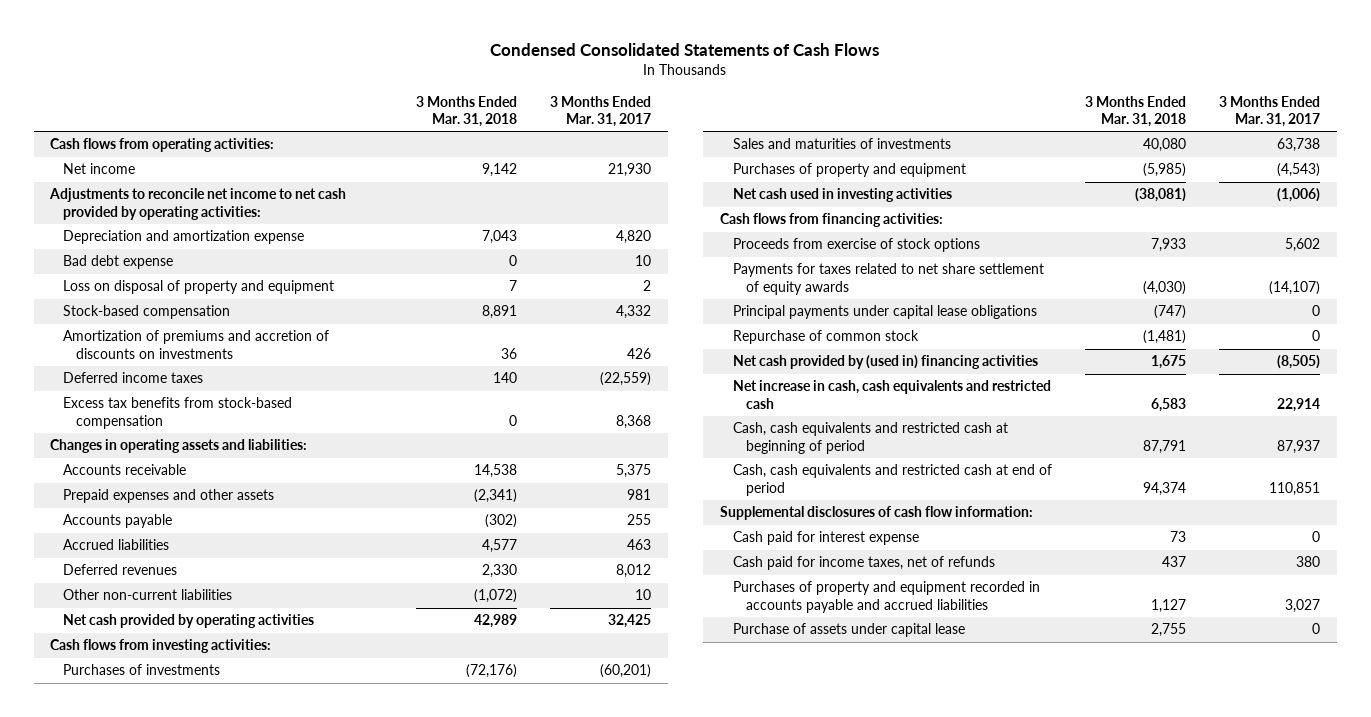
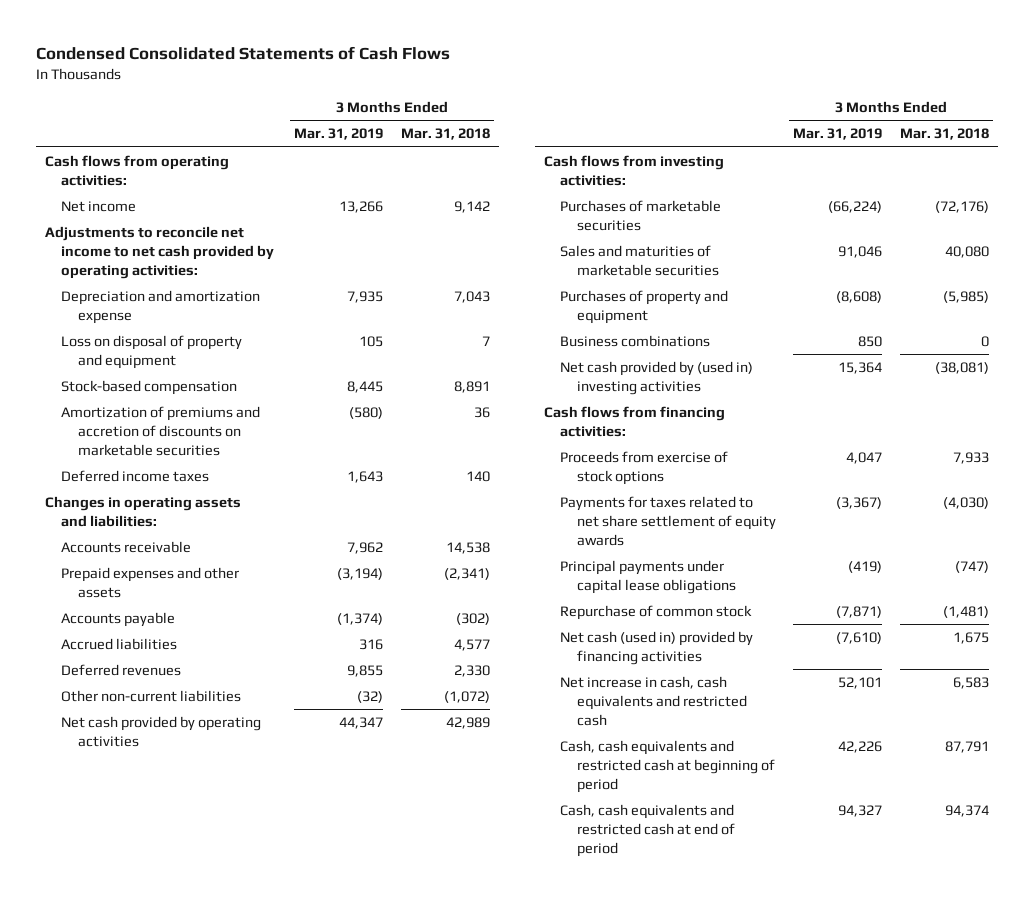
[549,95,651,127] 3 Months Ended Mar. 31, 2017 -> none
none -> [294,128,384,141] Mar. 31, 2019
[63,255,174,270] Bad debt expense -> none
[63,330,330,359] Amortization of premiums and accretion of discounts on investments -> [61,405,261,456] Amortization of premiums and accretion of discounts on marketable securities
[63,397,293,429] Excess tax benefits from stock-based compensation -> none
[63,664,221,676] Purchases of investments -> [560,199,722,231] Purchases of marketable securities
[732,138,951,150] Sales and maturities of investments -> [560,244,719,276] Sales and maturities of marketable securities
none -> [560,334,711,347] Business combinations
[732,188,952,203] Net cash used in investing activities -> [560,360,754,395] Net cash provided by (used in) investing activities
[732,355,1038,370] Net cash provided by (used in) financing activities -> [560,630,754,665] Net cash (used in) provided by financing activities
[719,506,1033,521] Supplemental disclosures of cash flow information: -> none
[732,531,919,546] Cash paid for interest expense -> none
[732,556,995,571] Cash paid for income taxes, net of refunds -> none
[732,581,1040,613] Purchases of property and equipment recorded in accounts payable and accrued liabilities -> none
[732,623,965,638] Purchase of assets under capital lease -> none

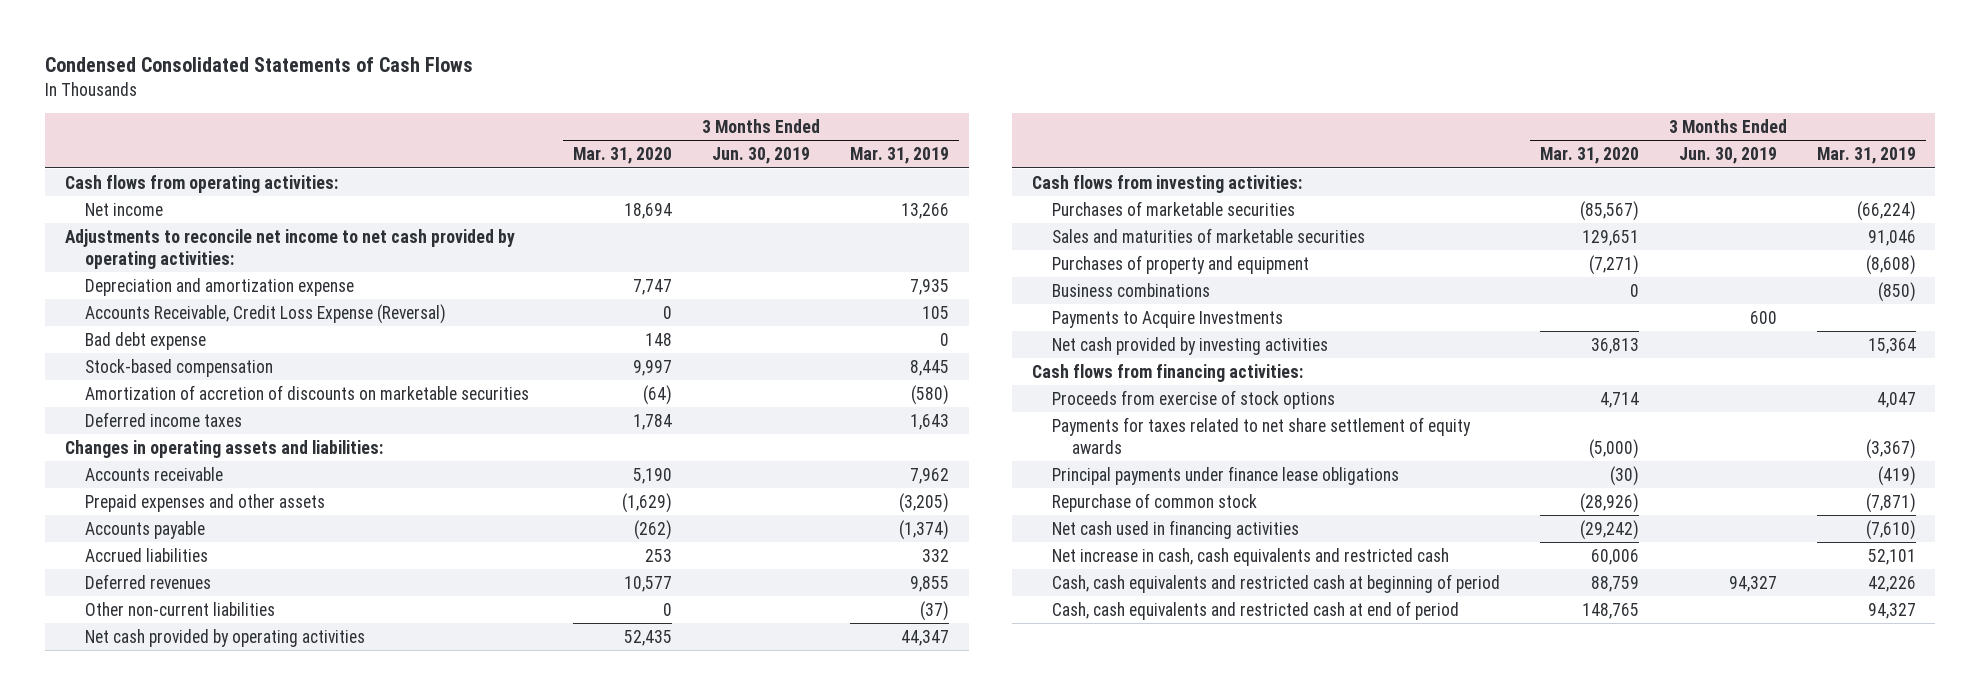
[400,128,490,141] Mar. 31, 2018 -> none
none -> [573,147,673,165] Mar. 31, 2020
none -> [711,147,810,165] Jun. 30, 2019
[61,334,243,369] Loss on disposal of property and equipment -> none
none -> [85,303,447,324] Accounts Receivable, Credit Loss Expense (Reversal)
none -> [85,331,207,350] Bad debt expense
[61,405,261,456] Amortization of premiums and accretion of discounts on marketable securities -> [85,384,530,400] Amortization of accretion of discounts on marketable securities
[337,567,384,580] (3,194) -> [898,492,949,513] (3,205)
[359,638,384,650] 316 -> [921,548,949,562] 332
[357,690,384,703] (32) -> [919,600,949,621] (37)
[858,335,883,347] 850 -> [1877,281,1916,302] (850)
none -> [1052,310,1284,328] Payments to Acquire Investments
[560,360,754,395] Net cash provided by (used in) investing activities -> [1052,336,1329,355] Net cash provided by investing activities
[560,559,736,594] Principal payments under capital lease obligations -> [1052,465,1400,485] Principal payments under finance lease obligations
[560,630,754,665] Net cash (used in) provided by financing activities -> [1052,519,1300,539] Net cash used in financing activities

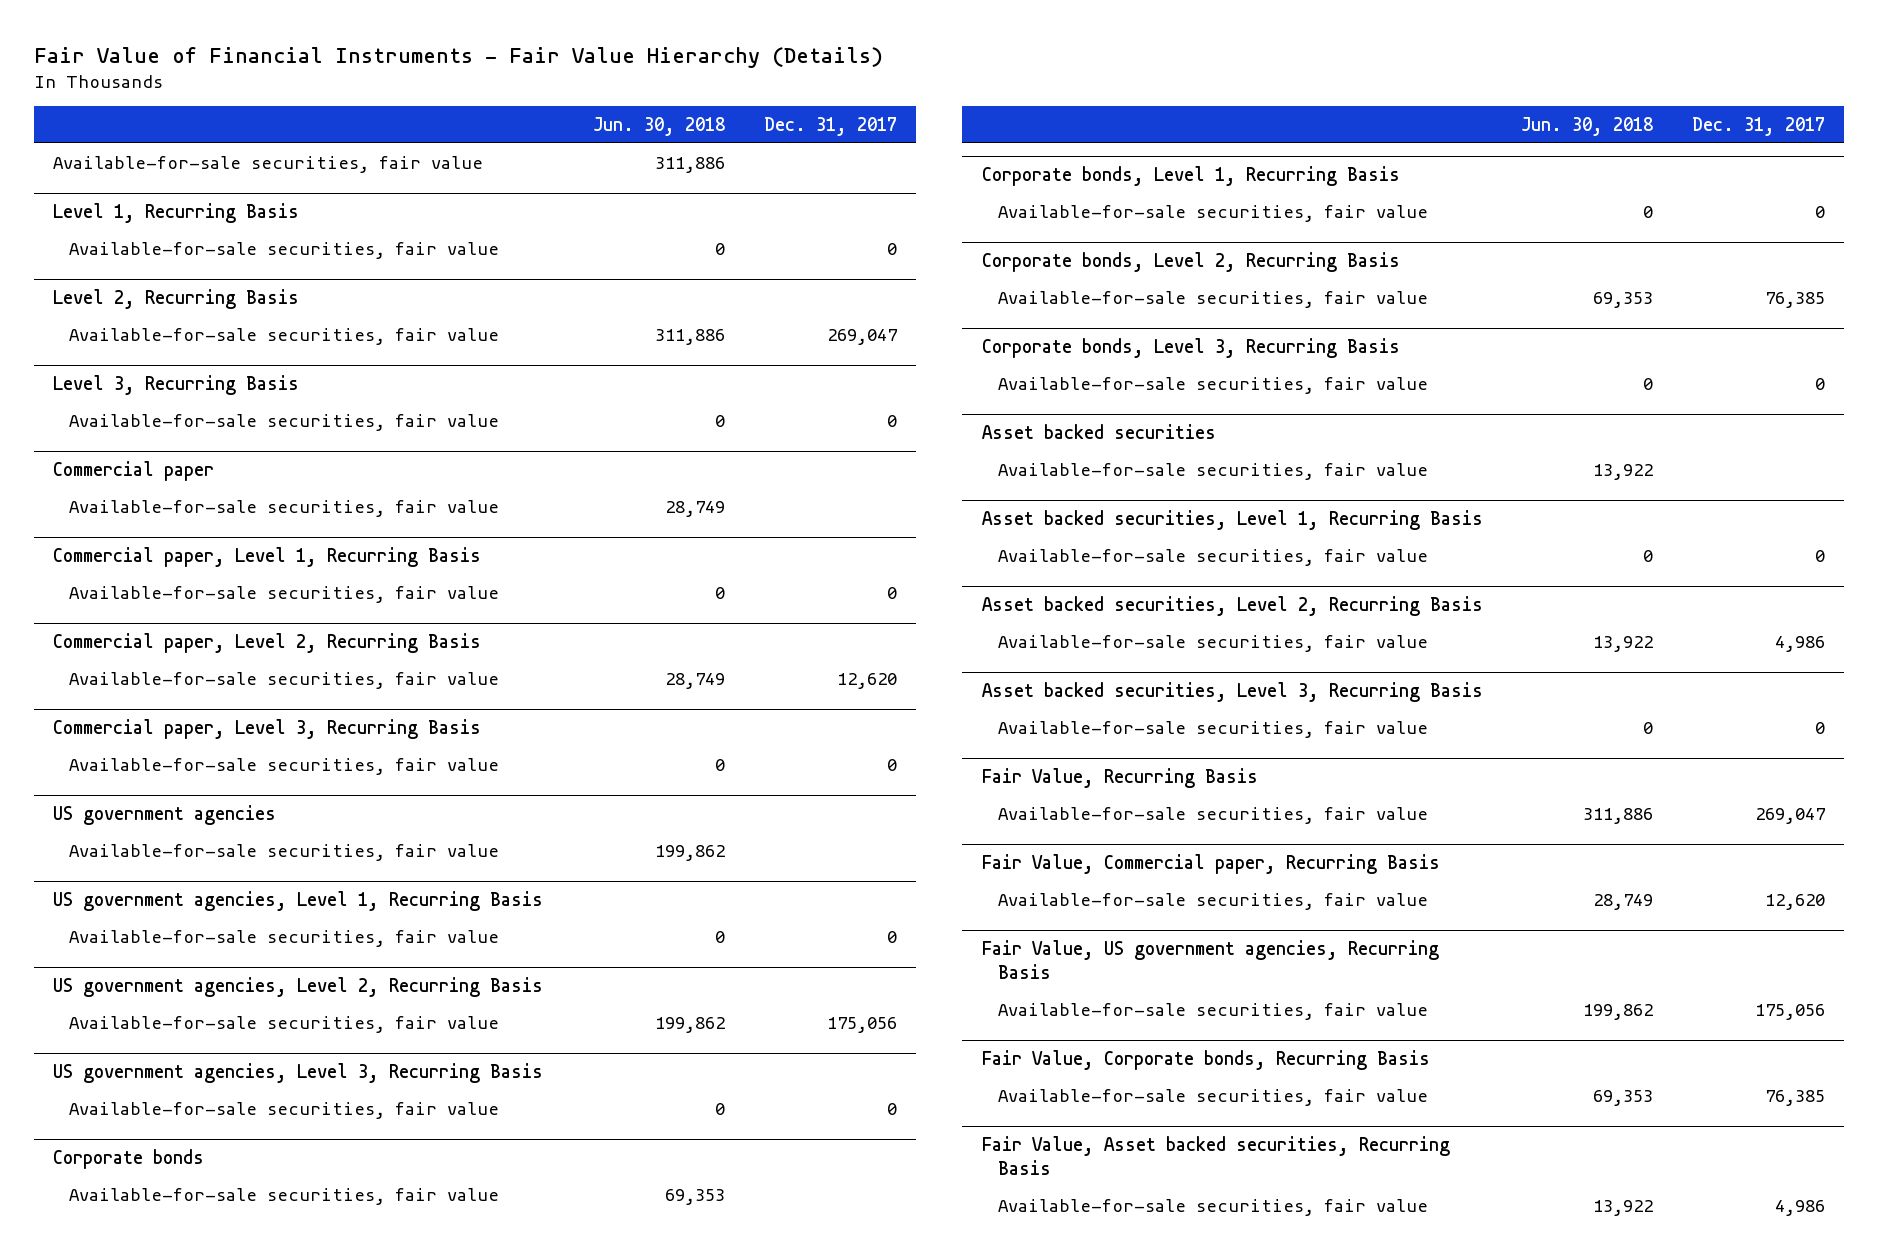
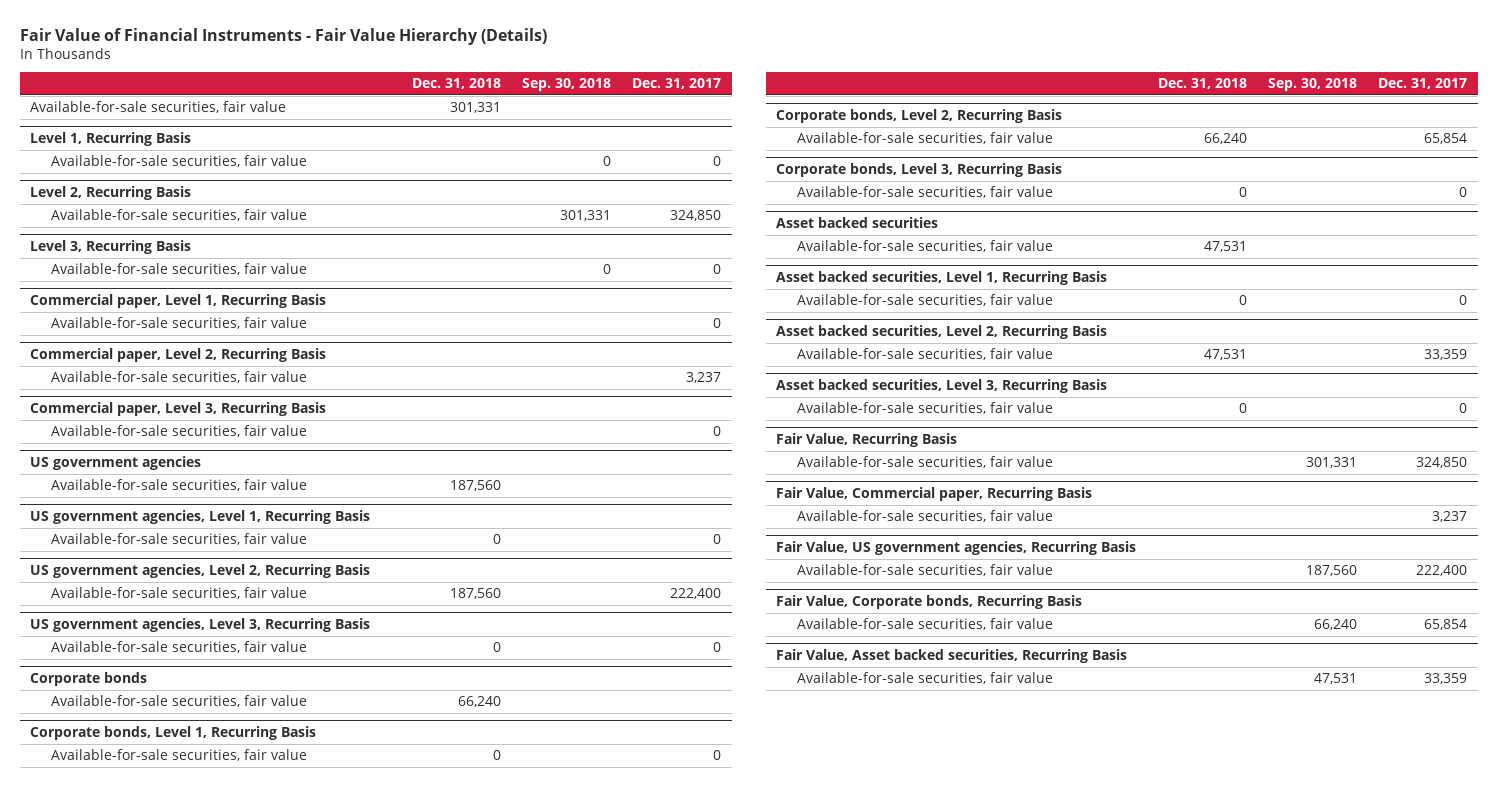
[592,117,725,137] Jun. 30, 2018 -> none
none -> [411,78,501,90] Dec. 31, 2018
none -> [522,78,612,92] Sep. 30, 2018
[826,328,897,345] 269,047 -> [670,210,722,222] 324,850
[53,460,215,481] Commercial paper -> none
[69,499,500,517] Available-for-sale securities, fair value -> none
[836,672,897,689] 12,620 -> [686,372,722,384] 3,237
[826,1016,897,1033] 175,056 -> [670,588,722,600] 222,400
[1764,291,1825,308] 76,385 -> [1424,133,1468,145] 65,854
[1774,635,1825,652] 4,986 -> [1424,349,1468,361] 33,359
[1754,807,1825,824] 269,047 -> [1416,457,1468,469] 324,850
[1764,893,1825,910] 12,620 -> [1432,511,1468,523] 3,237
[1754,1003,1825,1020] 175,056 -> [1416,565,1468,577] 222,400
[1764,1089,1825,1106] 76,385 -> [1424,619,1468,631] 65,854
[1774,1199,1825,1216] 4,986 -> [1424,673,1468,685] 33,359

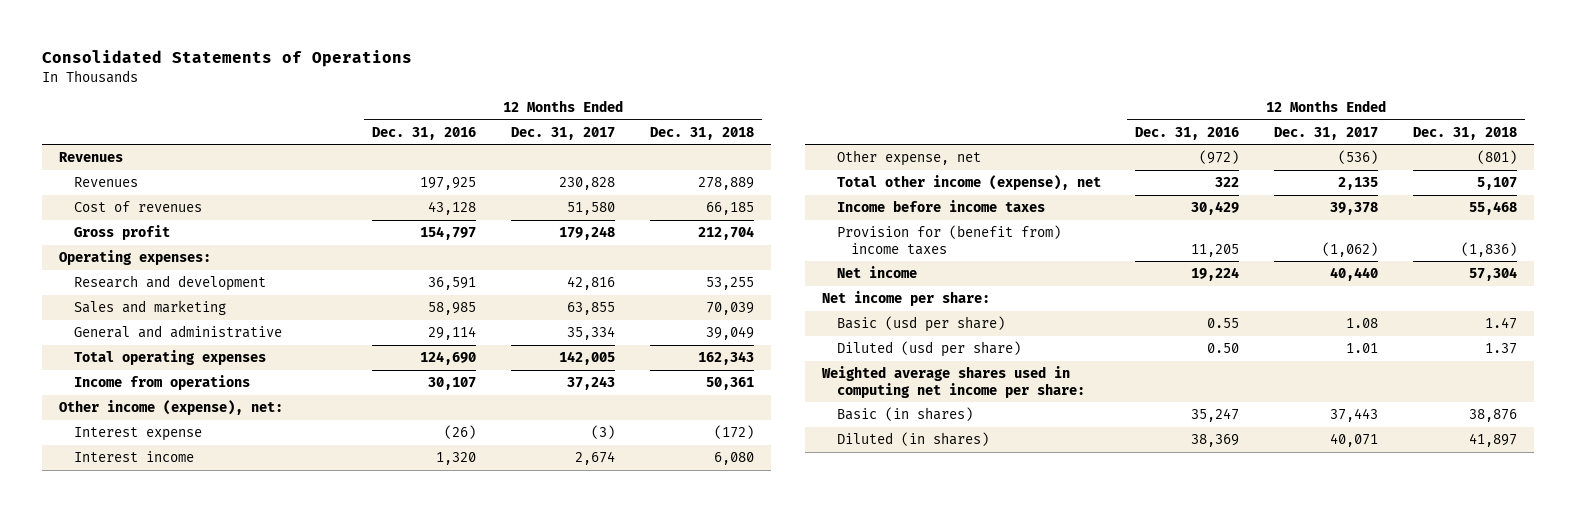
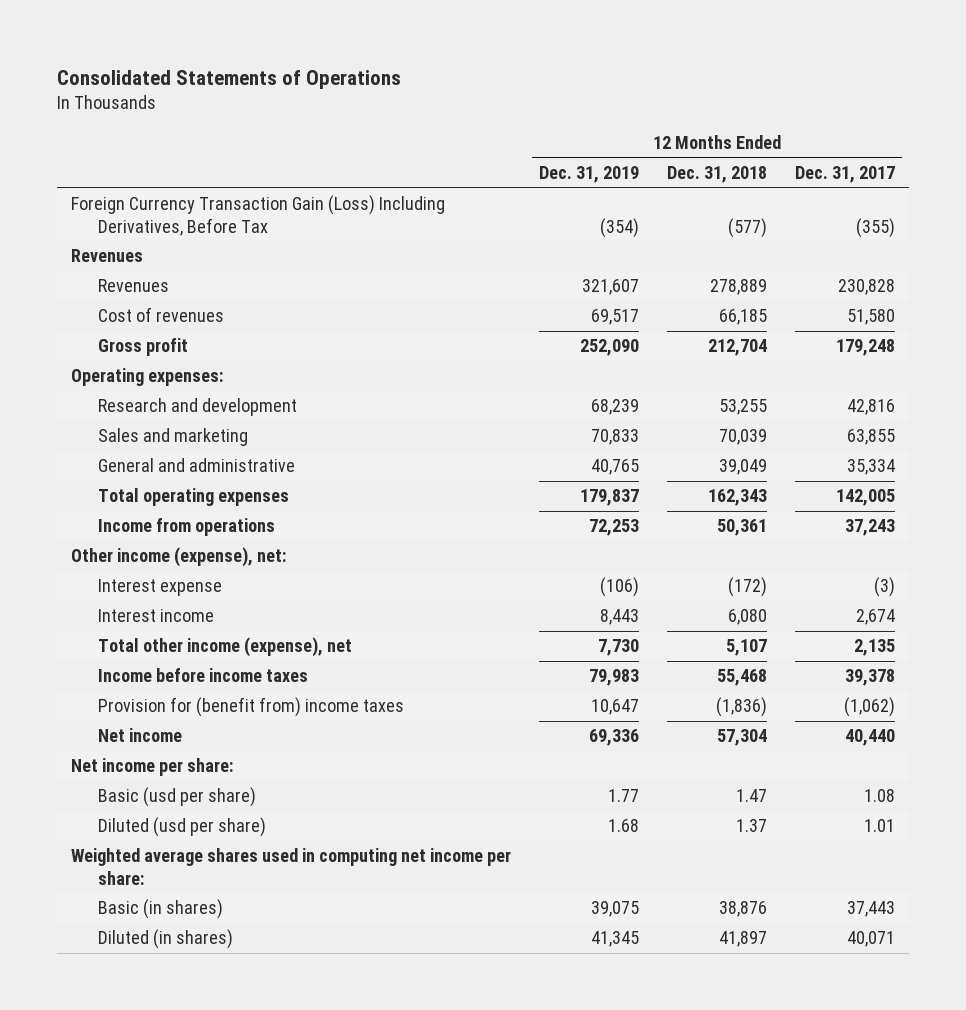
[372,126,477,140] Dec. 31, 2016 -> none
none -> [539,165,640,183] Dec. 31, 2019
none -> [71,195,446,236] Foreign Currency Transaction Gain (Loss) Including Derivatives, Before Tax
[836,150,981,167] Other expense, net -> none

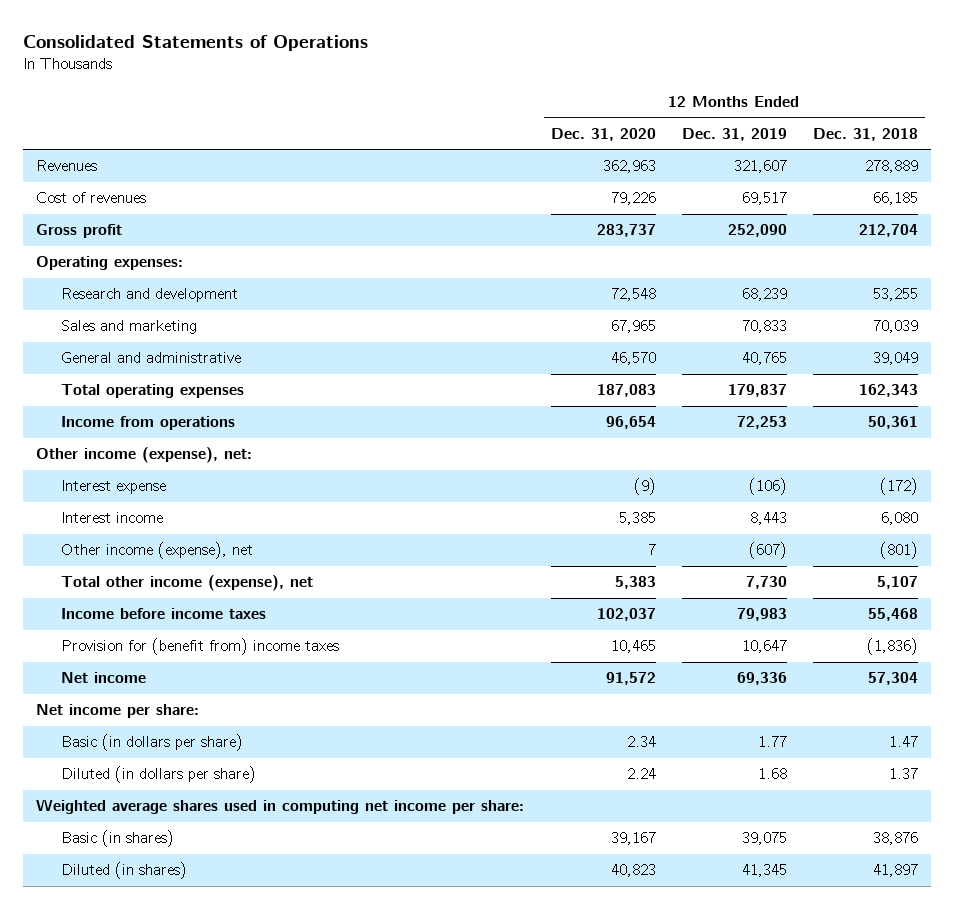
[794,165,895,183] Dec. 31, 2017 -> none
none -> [550,127,656,141] Dec. 31, 2020
[71,195,446,236] Foreign Currency Transaction Gain (Loss) Including Derivatives, Before Tax -> none
[71,249,144,263] Revenues -> none
none -> [60,542,253,560] Other income (expense), net
[98,787,257,808] Basic (usd per share) -> [60,734,243,752] Basic (in dollars per share)
[98,817,267,838] Diluted (usd per share) -> [60,766,256,784] Diluted (in dollars per share)

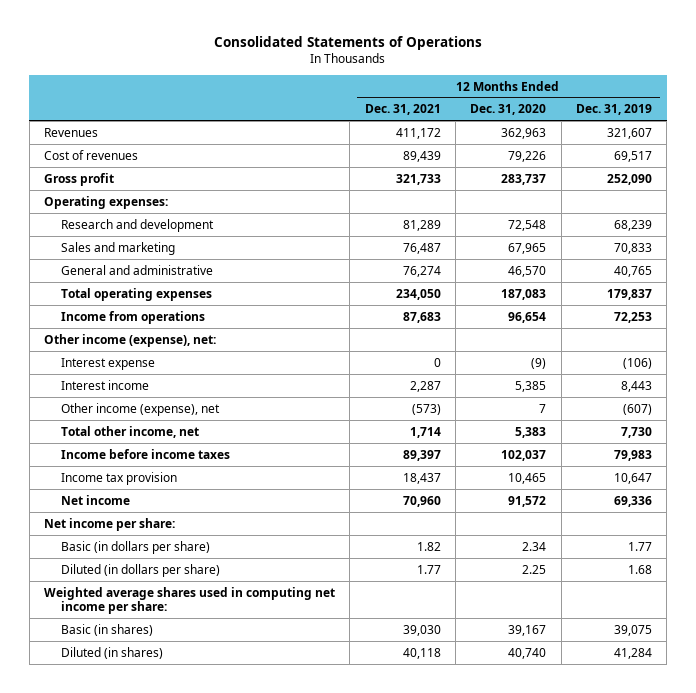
[813,127,919,141] Dec. 31, 2018 -> none
none -> [364,104,441,116] Dec. 31, 2021
[60,575,313,592] Total other income (expense), net -> [61,425,200,438] Total other income, net
[60,638,339,656] Provision for (benefit from) income taxes -> [61,471,178,485] Income tax provision
[626,768,656,780] 2.24 -> [522,564,547,574] 2.25
[610,864,656,878] 40,823 -> [508,647,547,659] 40,740
[741,864,787,878] 41,345 -> [614,647,653,659] 41,284

